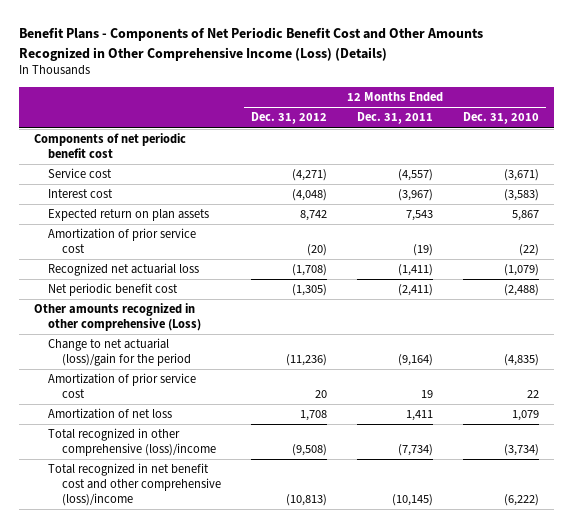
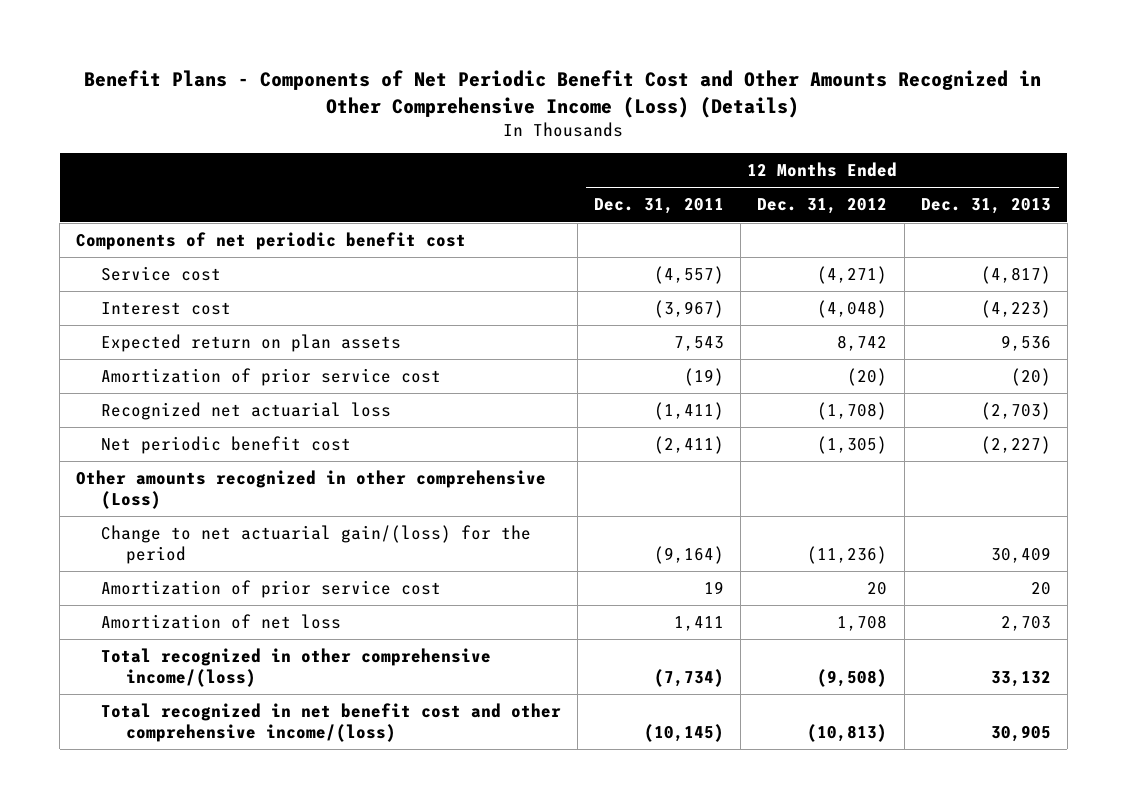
[462,112,539,125] Dec. 31, 2010 -> none
none -> [920,198,1051,215] Dec. 31, 2013
[48,338,192,367] Change to net actuarial (loss)/gain for the period -> [100,525,531,565] Change to net actuarial gain/(loss) for the period
[48,428,217,457] Total recognized in other comprehensive (loss)/income -> [100,648,491,688] Total recognized in other comprehensive income/(loss)
[48,463,222,507] Total recognized in net benefit cost and other comprehensive (loss)/income -> [100,703,561,743] Total recognized in net benefit cost and other comprehensive income/(loss)

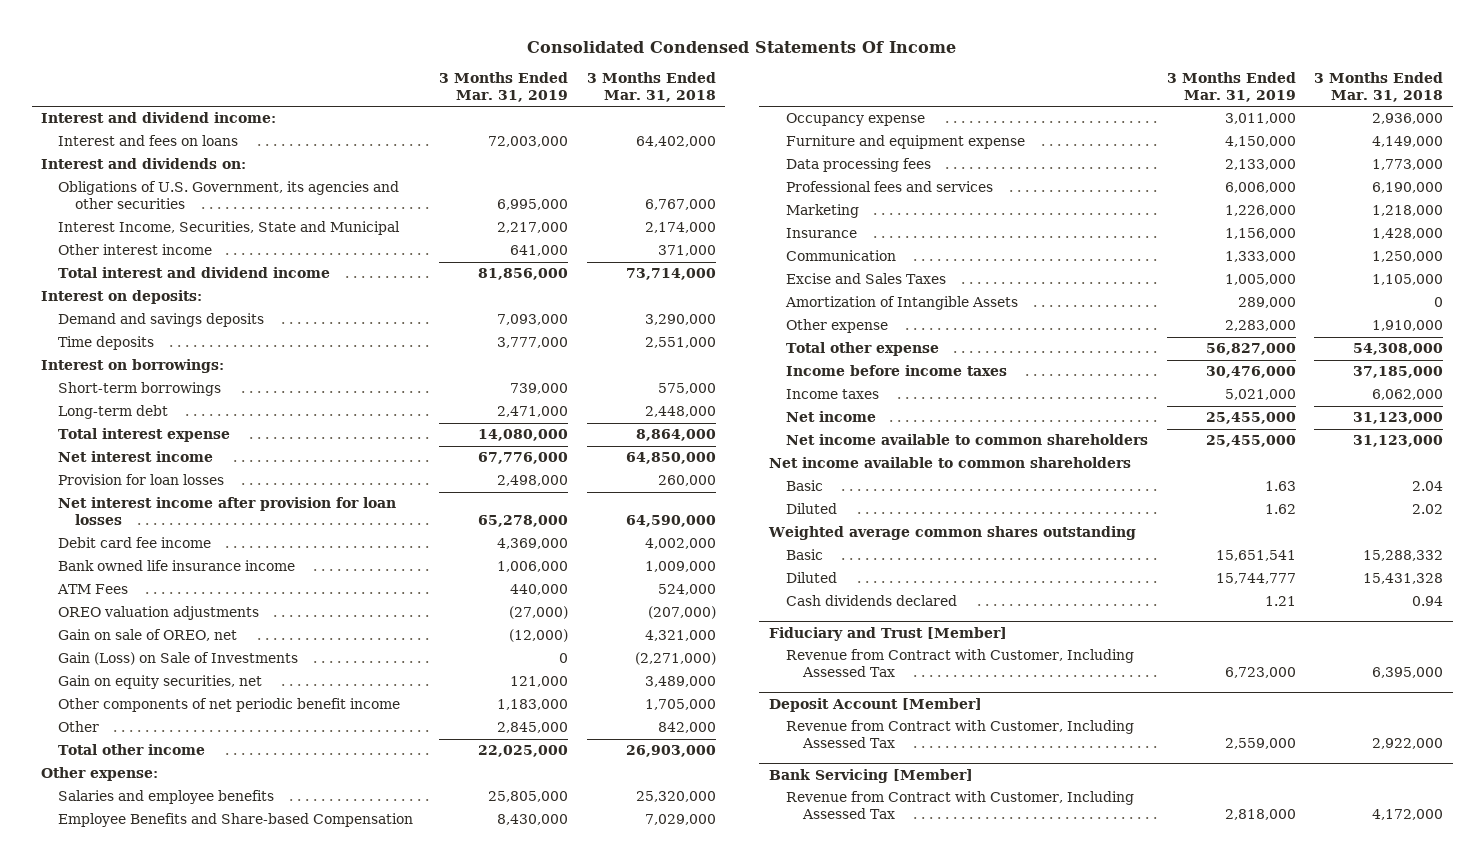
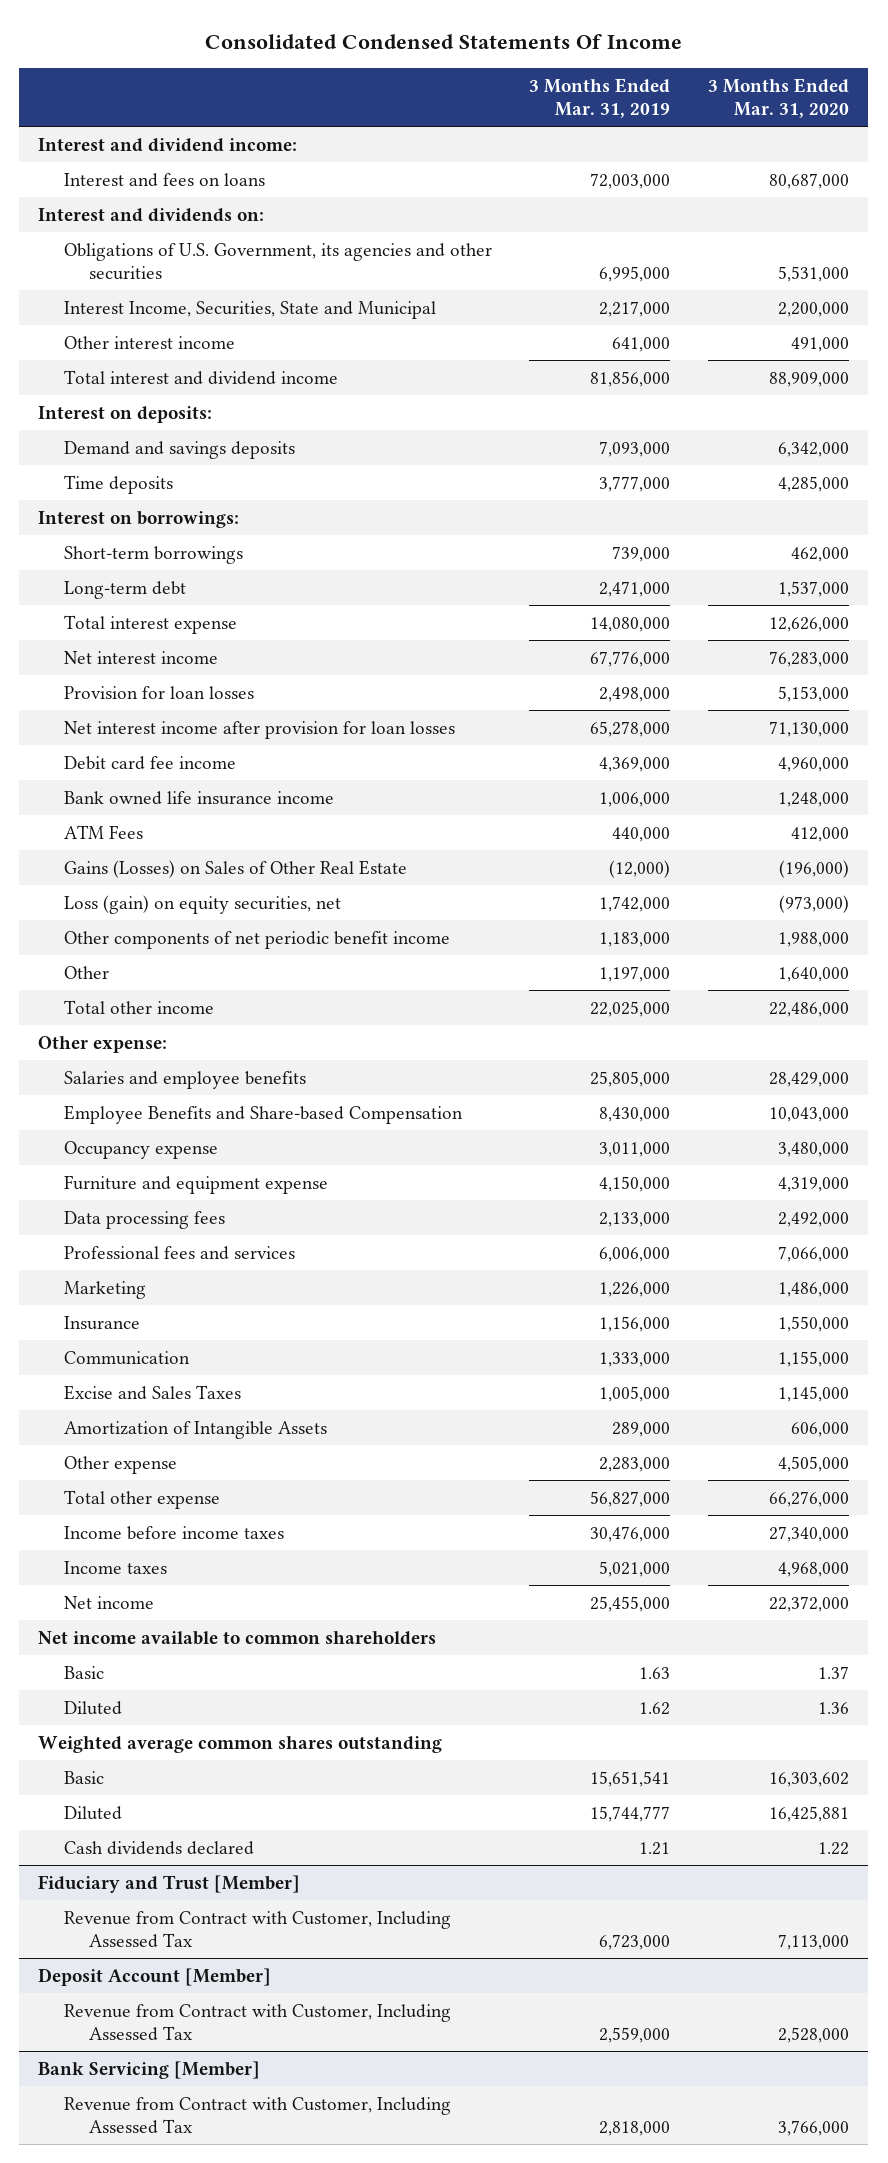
[586,72,716,103] 3 Months Ended Mar. 31, 2018 -> none
none -> [708,77,850,118] 3 Months Ended Mar. 31, 2020
[58,606,260,621] OREO valuation adjustments -> none
[58,652,299,666] Gain (Loss) on Sale of Investments -> none
[58,629,238,642] Gain on sale of OREO, net -> [63,859,407,878] Gains (Losses) on Sales of Other Real Estate
[58,675,263,690] Gain on equity securities, net -> [63,894,341,914] Loss (gain) on equity securities, net
[509,676,568,688] 121,000 -> [599,895,671,912] 1,742,000
[496,722,568,734] 2,845,000 -> [599,965,671,982] 1,197,000
[785,434,1148,446] Net income available to common shareholders -> none

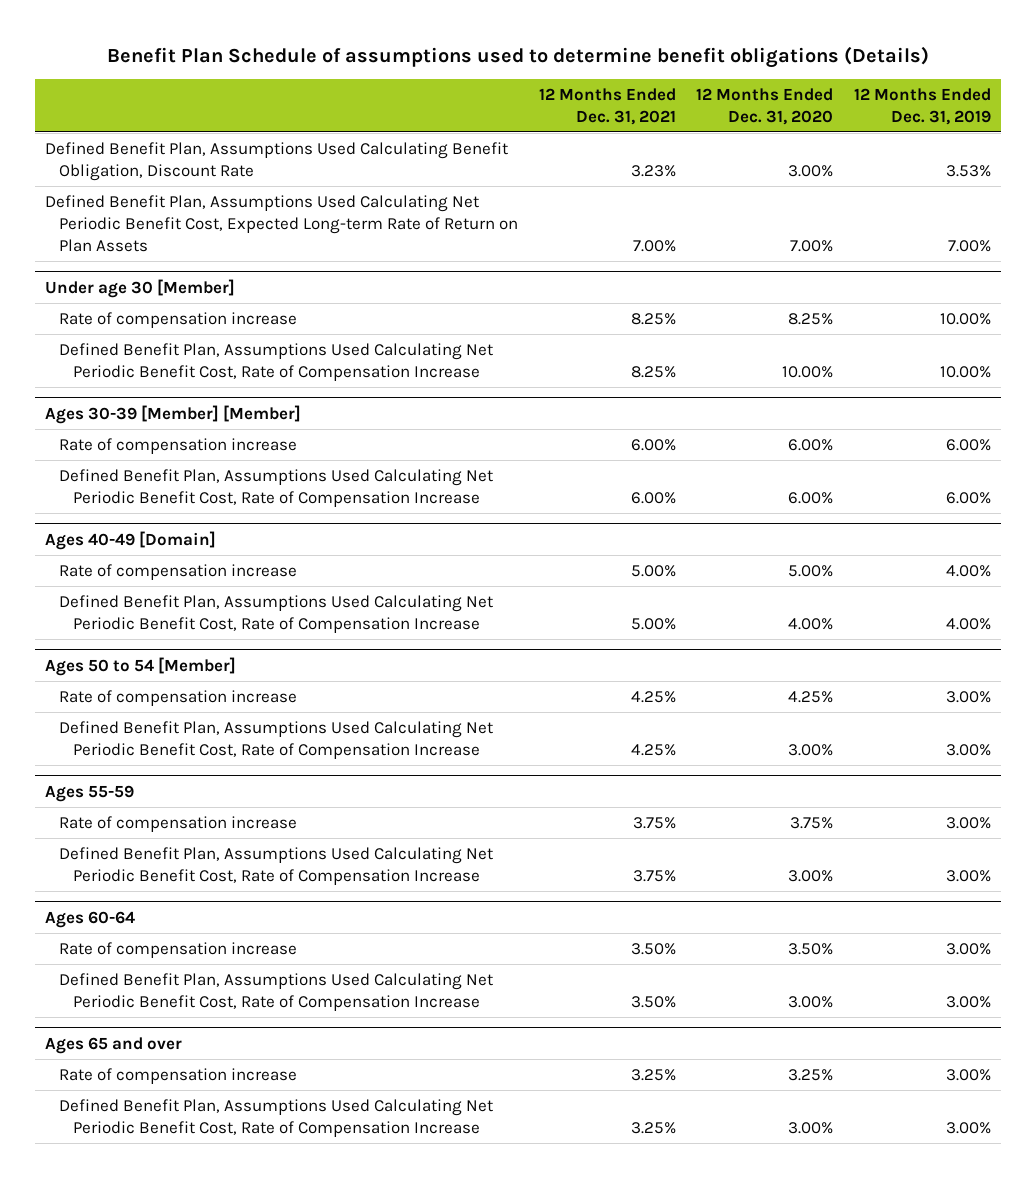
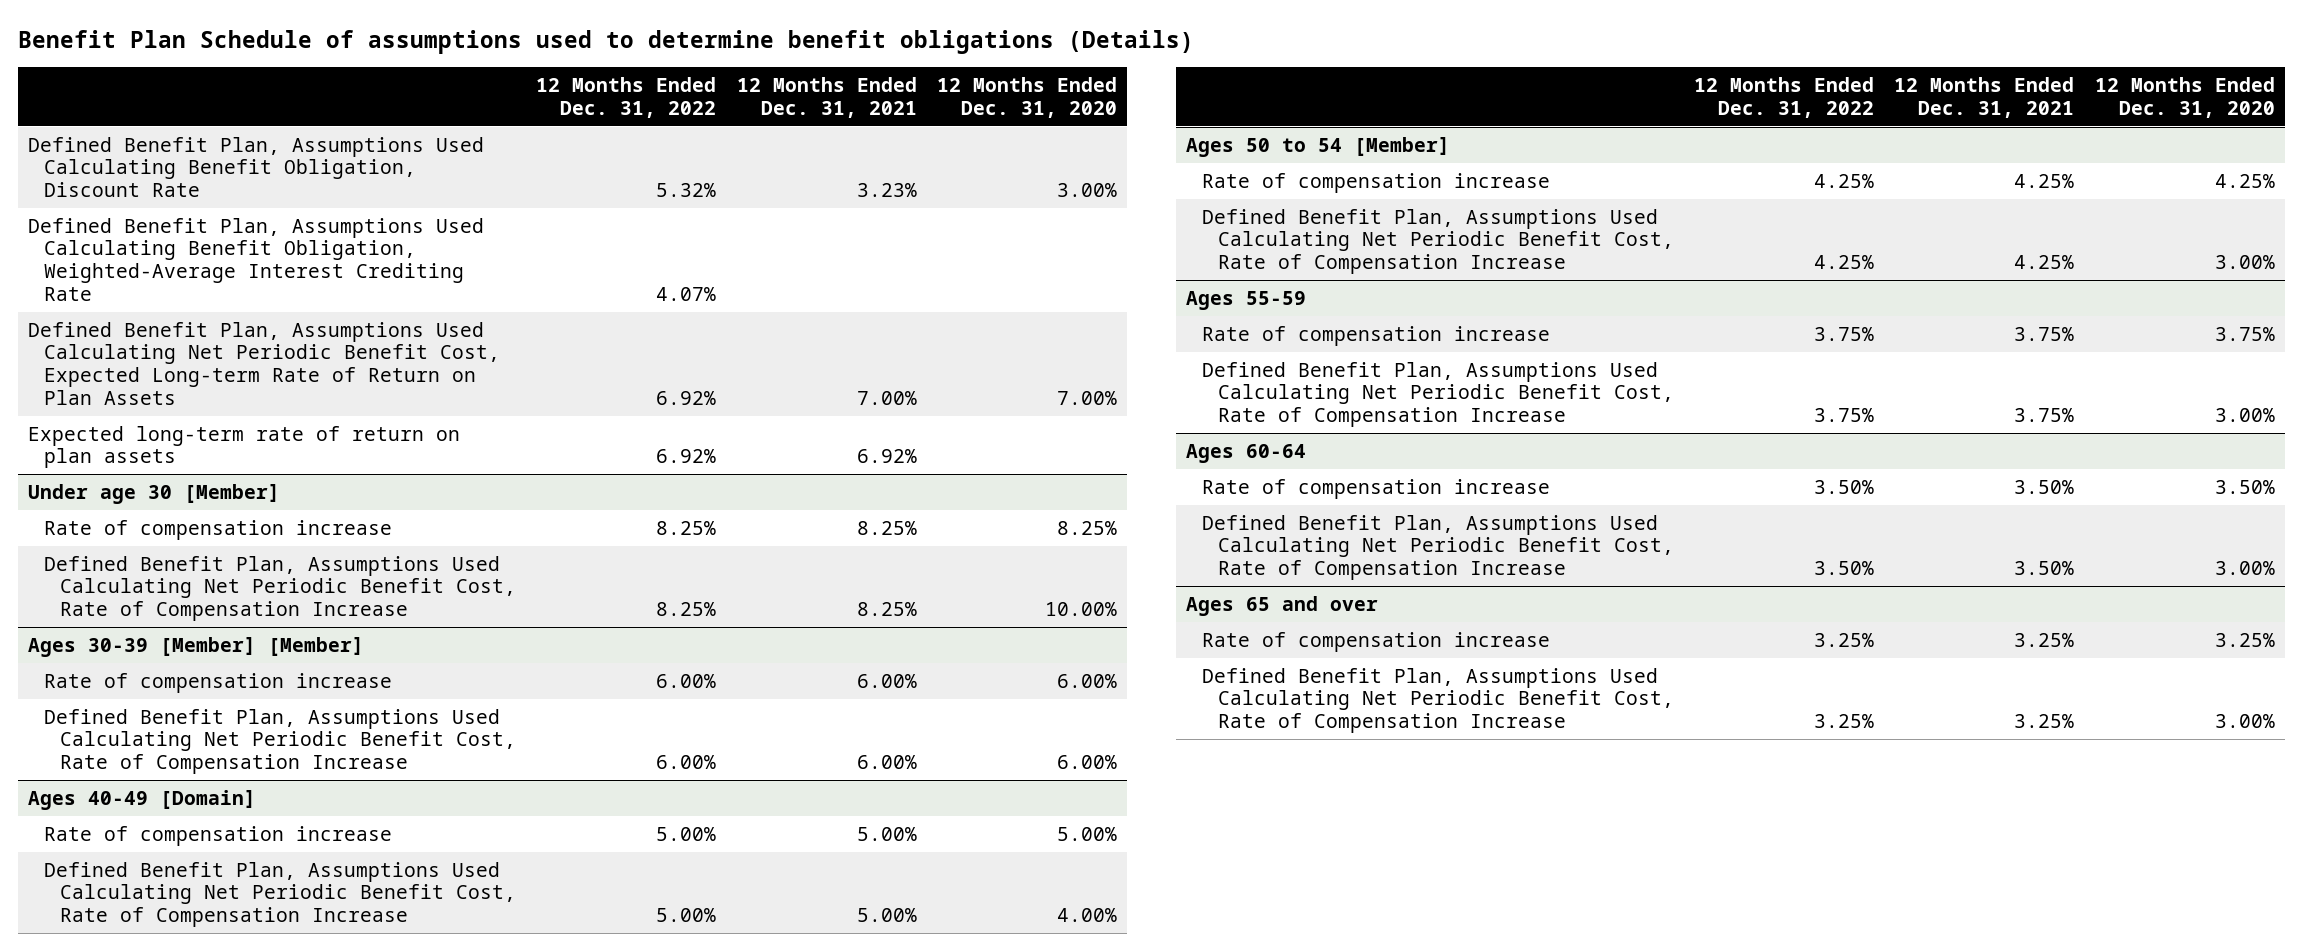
[853,87,991,125] 12 Months Ended Dec. 31, 2019 -> none
none -> [536,77,717,118] 12 Months Ended Dec. 31, 2022
none -> [27,217,484,301] Defined Benefit Plan, Assumptions Used Calculating Benefit Obligation, Weighted-Average Interest Crediting Rate
none -> [27,425,460,469] Expected long-term rate of return on plan assets

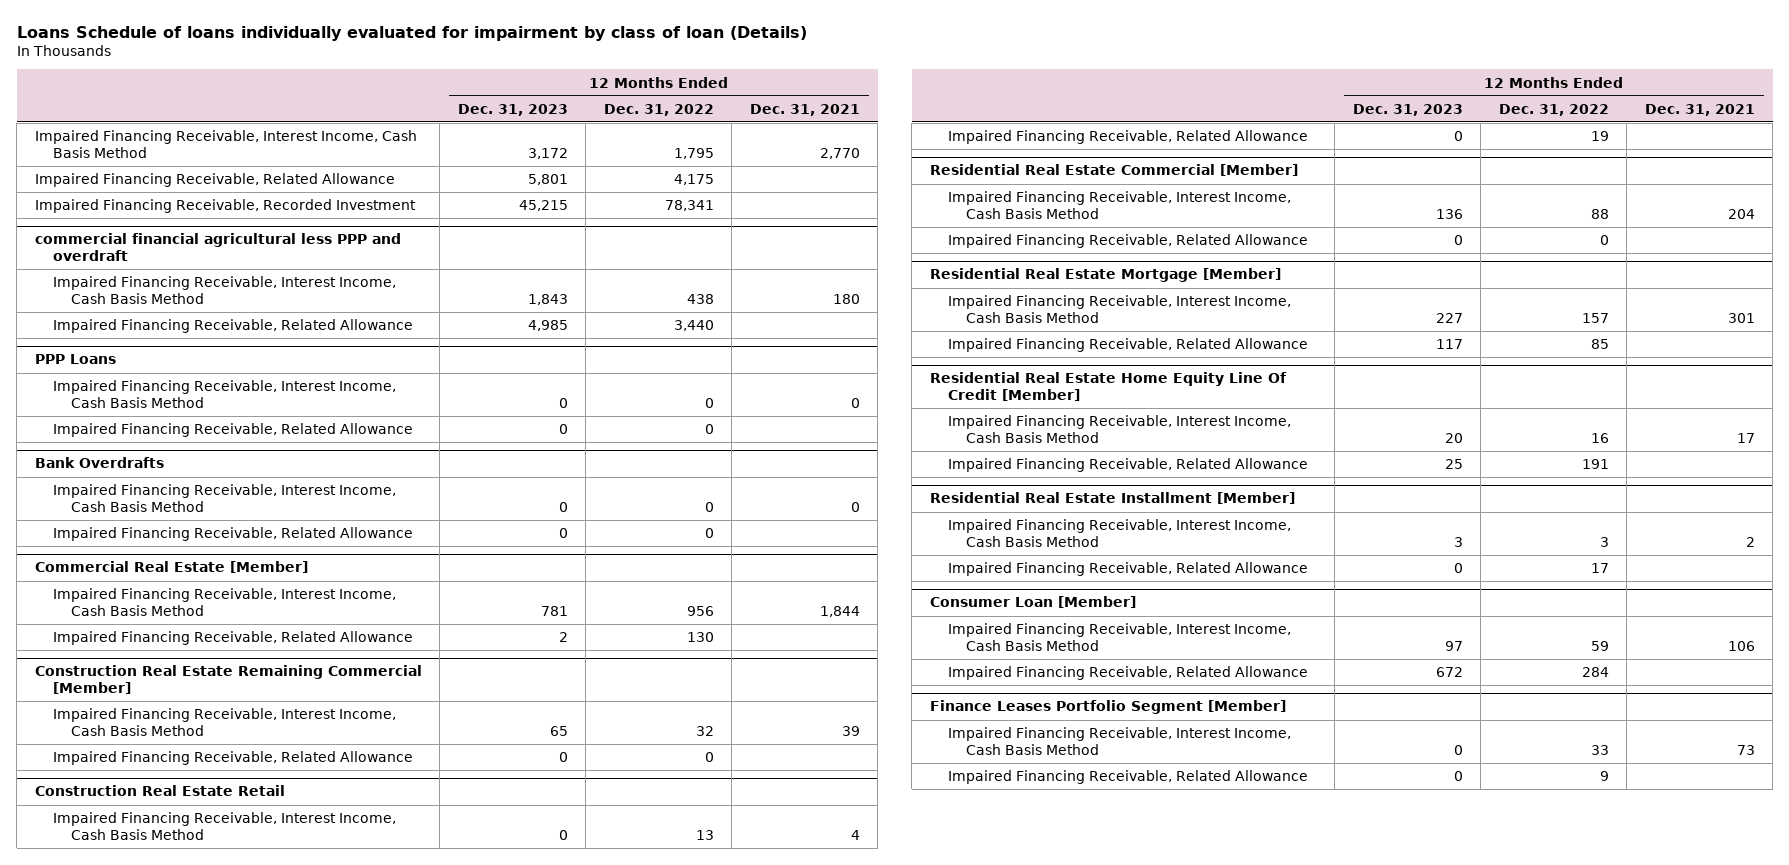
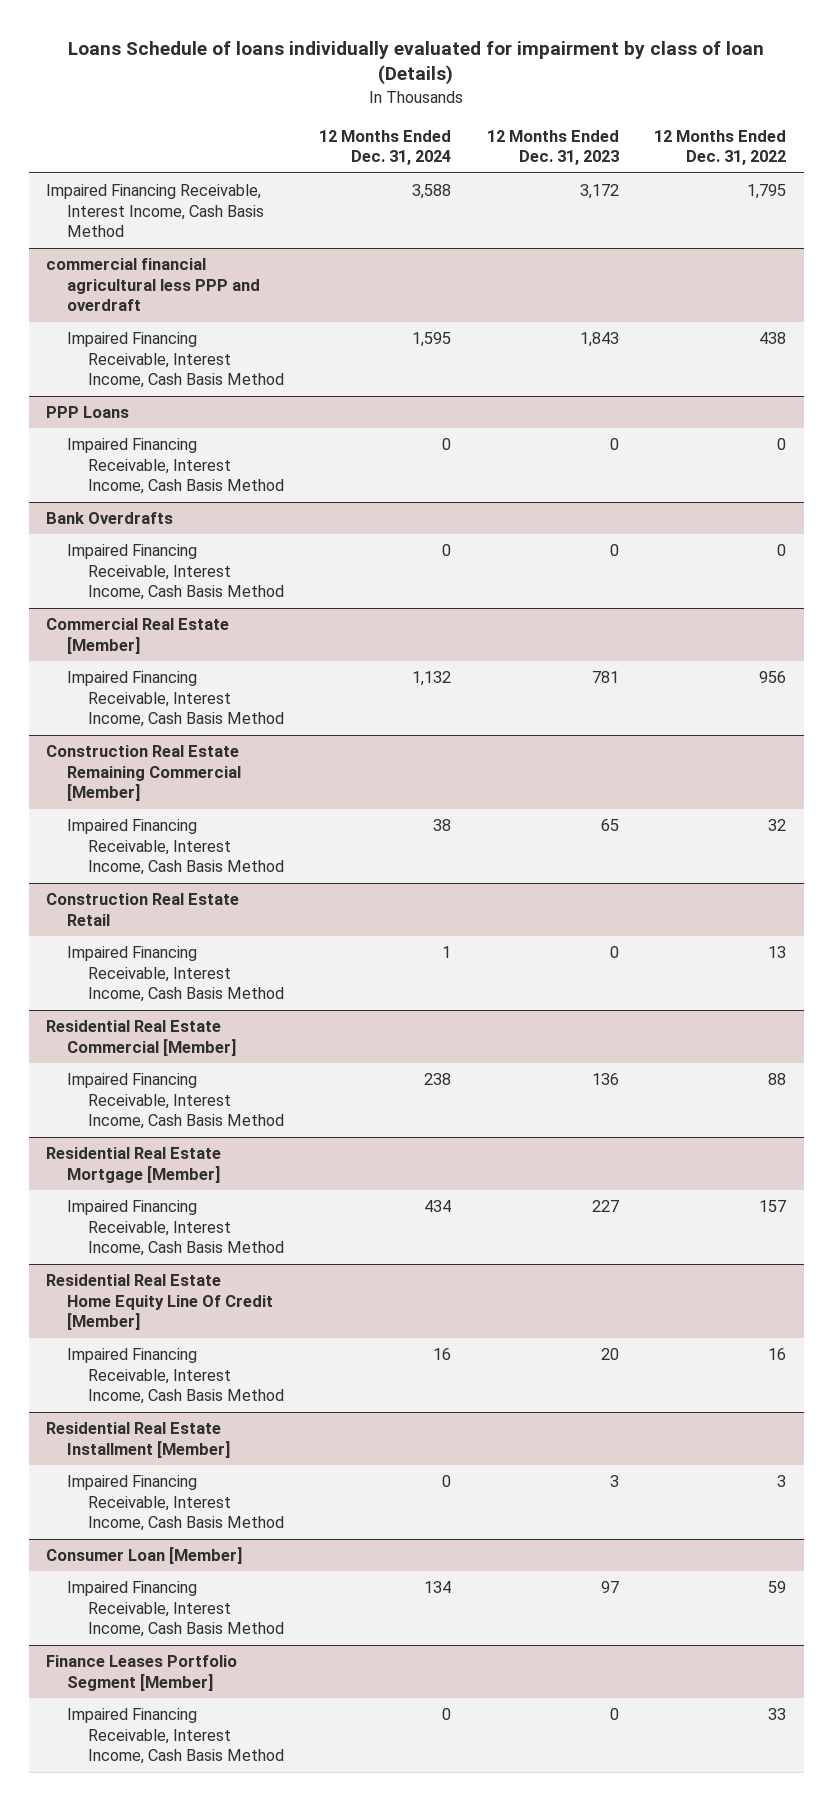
[749,103,860,116] Dec. 31, 2021 -> none
none -> [319,129,452,166] 12 Months Ended Dec. 31, 2024
[34,173,395,188] Impaired Financing Receivable, Related Allowance -> none
[34,199,416,214] Impaired Financing Receivable, Recorded Investment -> none
[52,319,413,334] Impaired Financing Receivable, Related Allowance -> none
[52,423,413,438] Impaired Financing Receivable, Related Allowance -> none
[52,527,413,542] Impaired Financing Receivable, Related Allowance -> none
[52,631,413,646] Impaired Financing Receivable, Related Allowance -> none
[52,751,413,766] Impaired Financing Receivable, Related Allowance -> none
[947,130,1308,145] Impaired Financing Receivable, Related Allowance -> none
[947,234,1308,249] Impaired Financing Receivable, Related Allowance -> none
[947,338,1308,353] Impaired Financing Receivable, Related Allowance -> none
[947,458,1308,473] Impaired Financing Receivable, Related Allowance -> none
[947,562,1308,577] Impaired Financing Receivable, Related Allowance -> none
[947,666,1308,681] Impaired Financing Receivable, Related Allowance -> none
[947,770,1308,785] Impaired Financing Receivable, Related Allowance -> none

